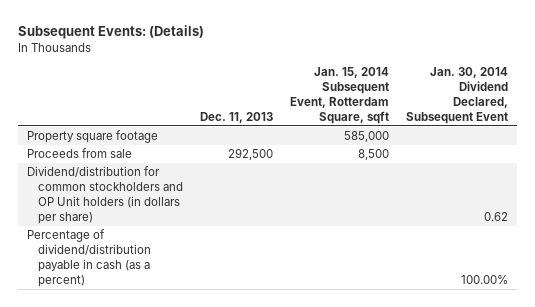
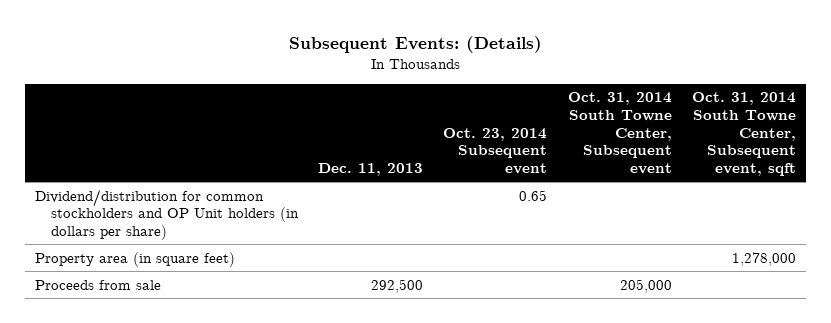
[290,67,390,124] Jan. 15, 2014 Subsequent Event, Rotterdam Square, sqft -> none
[406,67,509,124] Jan. 30, 2014 Dividend Declared, Subsequent Event -> none
none -> [443,127,548,174] Oct. 23, 2014 Subsequent event
none -> [567,92,672,174] Oct. 31, 2014 South Towne Center, Subsequent event
none -> [691,92,796,176] Oct. 31, 2014 South Towne Center, Subsequent event, sqft
[26,130,158,144] Property square footage -> none
[26,229,151,287] Percentage of dividend/distribution payable in cash (as a percent) -> none
none -> [35,251,236,267] Property area (in square feet)
[26,148,132,159] Proceeds from sale -> [35,279,162,290] Proceeds from sale

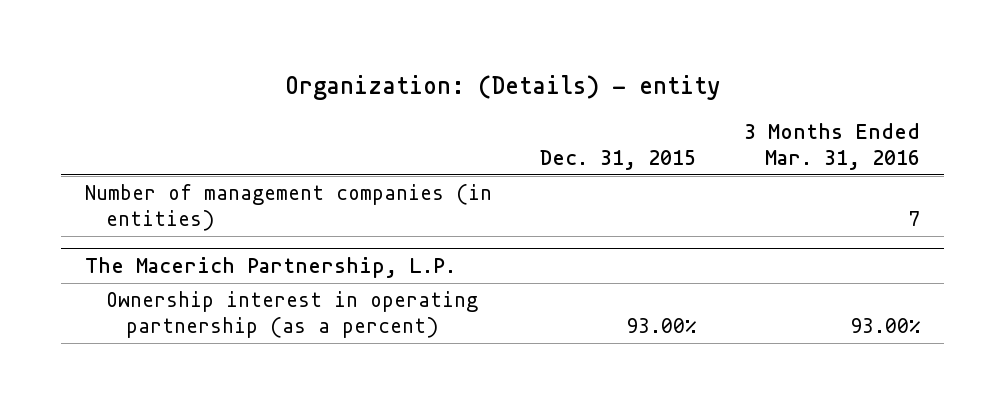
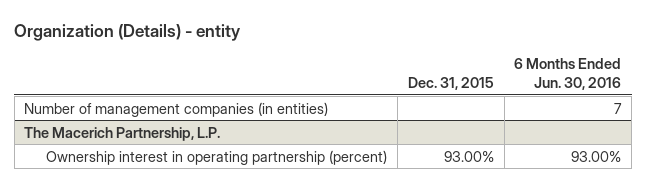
[284,74,720,100] Organization: (Details) - entity -> [14,23,242,41] Organization (Details) - entity
[744,123,921,170] 3 Months Ended Mar. 31, 2016 -> none
none -> [514,57,622,90] 6 Months Ended Jun. 30, 2016
[105,291,478,339] Ownership interest in operating partnership (as a percent) -> [46,149,388,165] Ownership interest in operating partnership (percent)

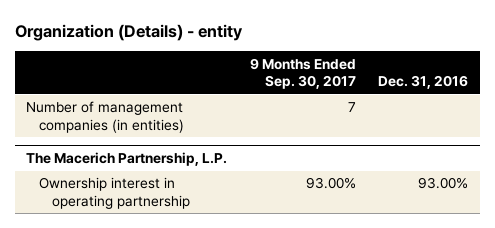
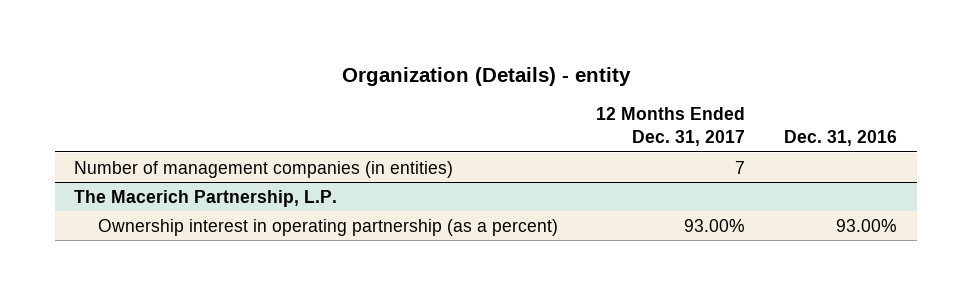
[249,57,356,90] 9 Months Ended Sep. 30, 2017 -> none
none -> [596,107,746,147] 12 Months Ended Dec. 31, 2017
[39,177,191,210] Ownership interest in operating partnership -> [97,218,558,236] Ownership interest in operating partnership (as a percent)

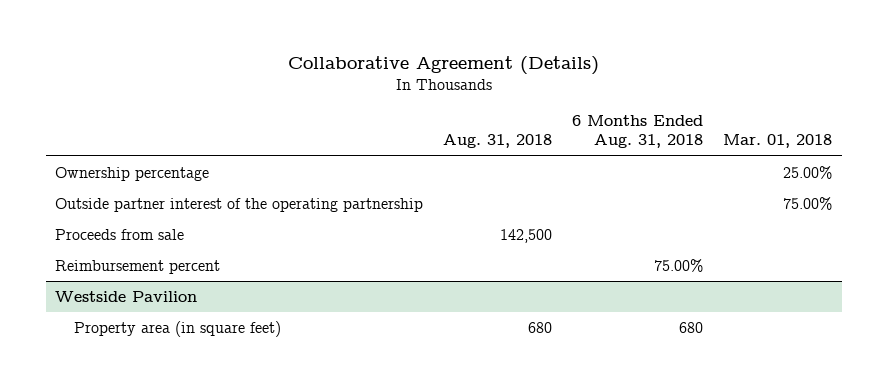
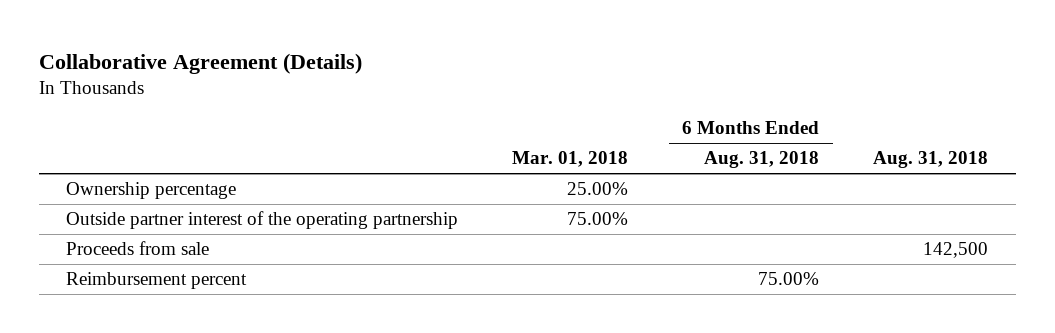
[55,290,198,302] Westside Pavilion -> none
[74,320,282,337] Property area (in square feet) -> none

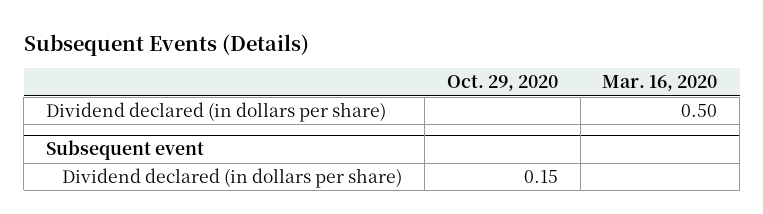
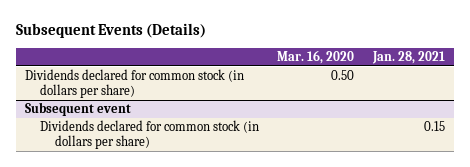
[446,75,558,92] Oct. 29, 2020 -> none
none -> [371,51,445,65] Jan. 28, 2021
[45,102,386,123] Dividend declared (in dollars per share) -> [25,69,245,98] Dividends declared for common stock (in dollars per share)
[62,168,403,189] Dividend declared (in dollars per share) -> [40,120,260,149] Dividends declared for common stock (in dollars per share)

